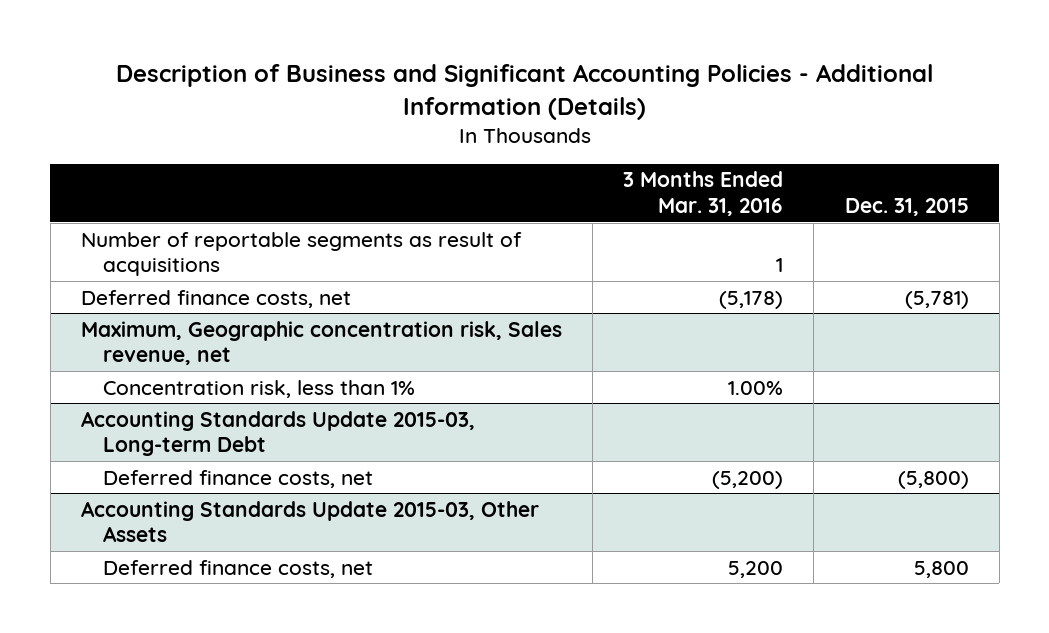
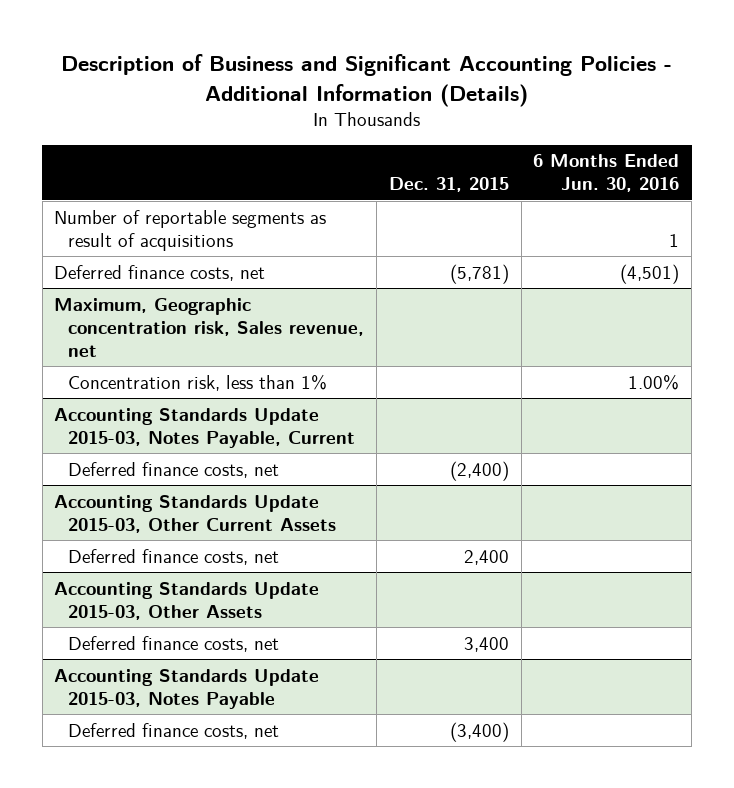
[623,171,784,216] 3 Months Ended Mar. 31, 2016 -> none
none -> [533,154,680,193] 6 Months Ended Jun. 30, 2016
[80,410,475,456] Accounting Standards Update 2015-03, Long-term Debt -> none
none -> [54,407,355,448] Accounting Standards Update 2015-03, Notes Payable, Current
[897,470,969,489] (5,800) -> [449,460,509,481] (2,400)
none -> [54,494,336,533] Accounting Standards Update 2015-03, Other Current Assets
none -> [67,548,279,565] Deferred finance costs, net
[913,560,969,578] 5,800 -> [463,636,509,652] 3,400
none -> [54,668,320,709] Accounting Standards Update 2015-03, Notes Payable
none -> [67,722,279,739] Deferred finance costs, net

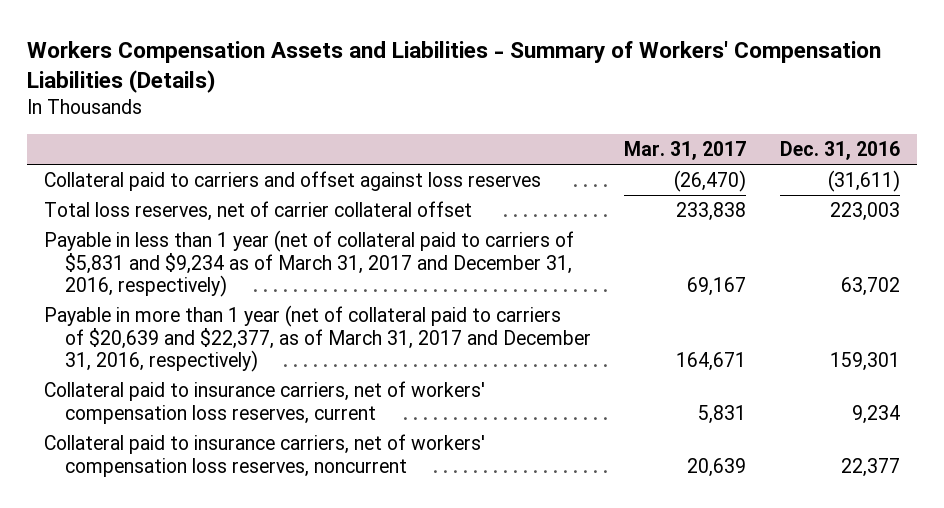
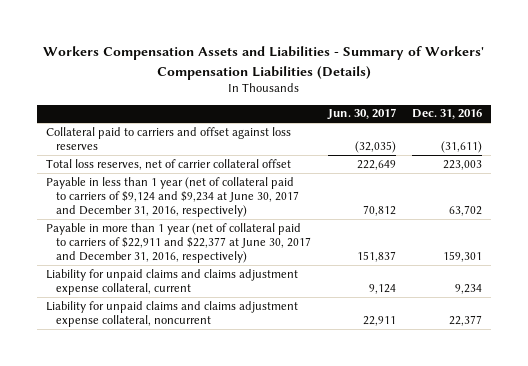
[624,140,747,160] Mar. 31, 2017 -> none
none -> [326,108,396,121] Jun. 30, 2017
[44,229,575,298] Payable in less than 1 year (net of collateral paid to carriers of $5,831 and $9,234 as of March 31, 2017 and December 31, 2016, respectively) -> [45,176,300,218] Payable in less than 1 year (net of collateral paid to carriers of $9,124 and $9,234 at June 30, 2017 and December 31, 2016, respectively)
[44,304,591,373] Payable in more than 1 year (net of collateral paid to carriers of $20,639 and $22,377, as of March 31, 2017 and December 31, 2016, respectively) -> [45,222,312,264] Payable in more than 1 year (net of collateral paid to carriers of $22,911 and $22,377 at June 30, 2017 and December 31, 2016, respectively)
[44,380,486,424] Collateral paid to insurance carriers, net of workers' compensation loss reserves, current -> [45,268,298,296] Liability for unpaid claims and claims adjustment expense collateral, current
[44,433,486,477] Collateral paid to insurance carriers, net of workers' compensation loss reserves, noncurrent -> [45,300,298,328] Liability for unpaid claims and claims adjustment expense collateral, noncurrent

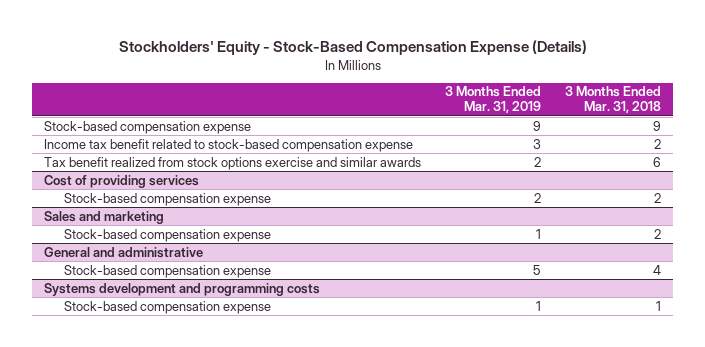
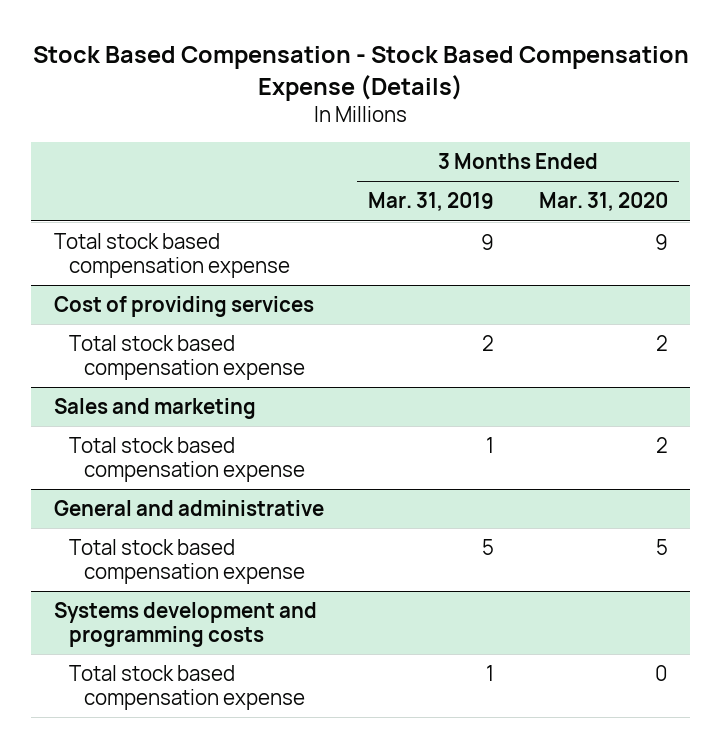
[118,40,587,56] Stockholders' Equity - Stock-Based Compensation Expense (Details) -> [32,45,689,101] Stock Based Compensation - Stock Based Compensation Expense (Details)
[565,86,662,114] 3 Months Ended Mar. 31, 2018 -> none
none -> [538,192,668,212] Mar. 31, 2020
[44,138,414,152] Income tax benefit related to stock-based compensation expense -> none
[44,156,422,170] Tax benefit realized from stock options exercise and similar awards -> none
[44,120,252,134] Stock-based compensation expense -> [53,232,290,278] Total stock based compensation expense
[63,192,271,206] Stock-based compensation expense -> [68,334,305,380] Total stock based compensation expense
[63,228,271,242] Stock-based compensation expense -> [68,436,305,482] Total stock based compensation expense
[63,264,271,278] Stock-based compensation expense -> [68,538,305,584] Total stock based compensation expense
[63,300,271,314] Stock-based compensation expense -> [68,664,305,710] Total stock based compensation expense

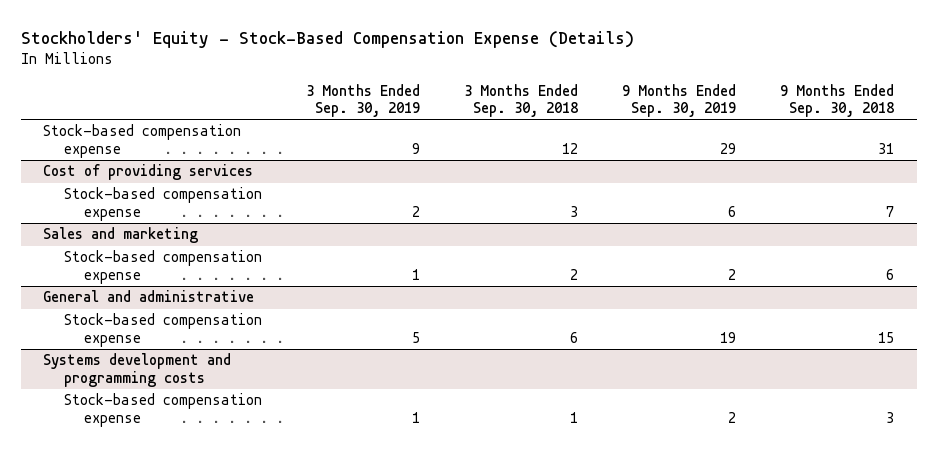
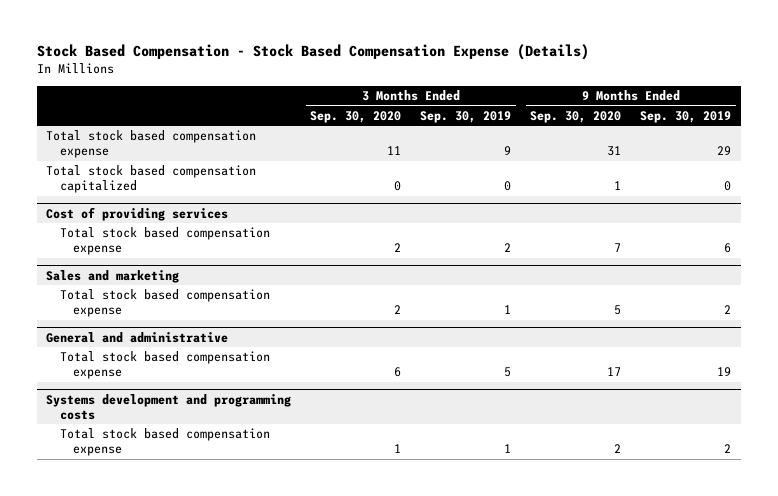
[21,31,635,49] Stockholders' Equity - Stock-Based Compensation Expense (Details) -> [36,44,589,61] Stock Based Compensation - Stock Based Compensation Expense (Details)
[464,83,579,118] 3 Months Ended Sep. 30, 2018 -> none
[780,83,895,118] 9 Months Ended Sep. 30, 2018 -> none
none -> [310,110,402,123] Sep. 30, 2020
none -> [530,110,622,123] Sep. 30, 2020
[43,124,242,159] Stock-based compensation expense -> [46,130,257,159] Total stock based compensation expense
none -> [46,165,257,194] Total stock based compensation capitalized
[63,187,262,222] Stock-based compensation expense -> [59,227,270,256] Total stock based compensation expense
[63,250,262,285] Stock-based compensation expense -> [59,289,270,318] Total stock based compensation expense
[63,313,262,348] Stock-based compensation expense -> [59,351,270,380] Total stock based compensation expense
[63,393,262,428] Stock-based compensation expense -> [59,428,270,457] Total stock based compensation expense

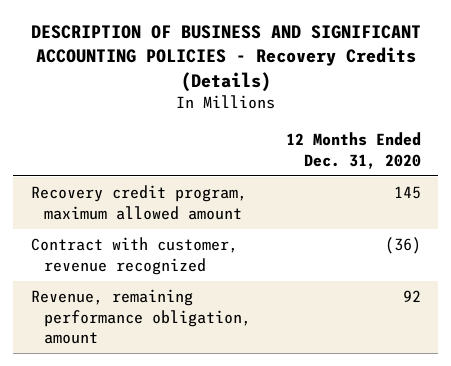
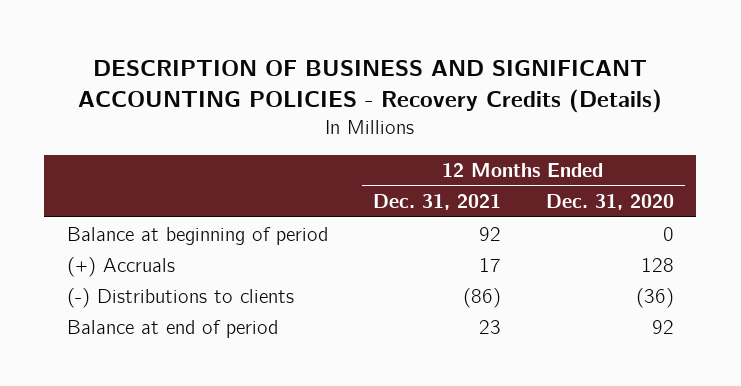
none -> [372,194,501,211] Dec. 31, 2021
[30,185,247,220] Recovery credit program, maximum allowed amount -> none
[30,289,251,344] Revenue, remaining performance obligation, amount -> none
none -> [66,226,328,245] Balance at beginning of period
none -> [66,256,175,277] (+) Accruals
[30,237,238,275] Contract with customer, revenue recognized -> [66,287,294,308] (-) Distributions to clients
none -> [66,319,278,338] Balance at end of period

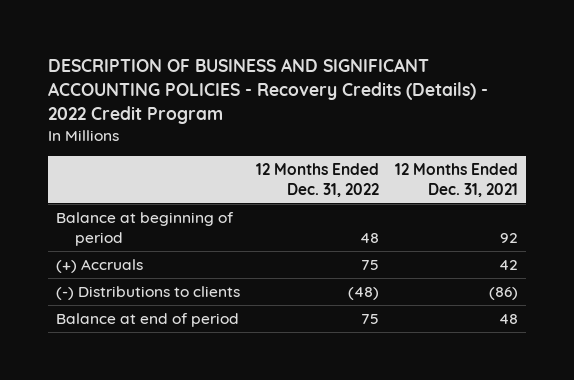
[78,59,663,114] DESCRIPTION OF BUSINESS AND SIGNIFICANT ACCOUNTING POLICIES - Recovery Credits (Details) -> [48,58,489,124] DESCRIPTION OF BUSINESS AND SIGNIFICANT ACCOUNTING POLICIES - Recovery Credits (Details) - 2022 Credit Program
[545,194,674,211] Dec. 31, 2020 -> none
none -> [256,162,380,197] 12 Months Ended Dec. 31, 2022
[478,257,501,272] 17 -> [499,259,519,270] 42
[478,319,501,334] 23 -> [499,313,519,324] 48

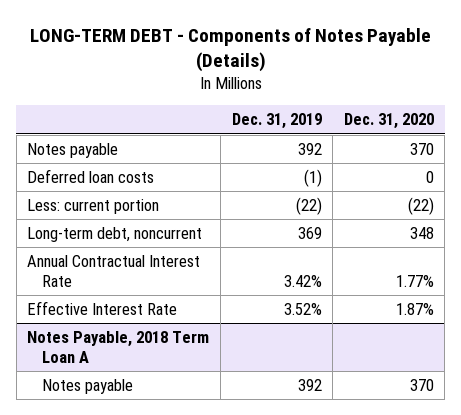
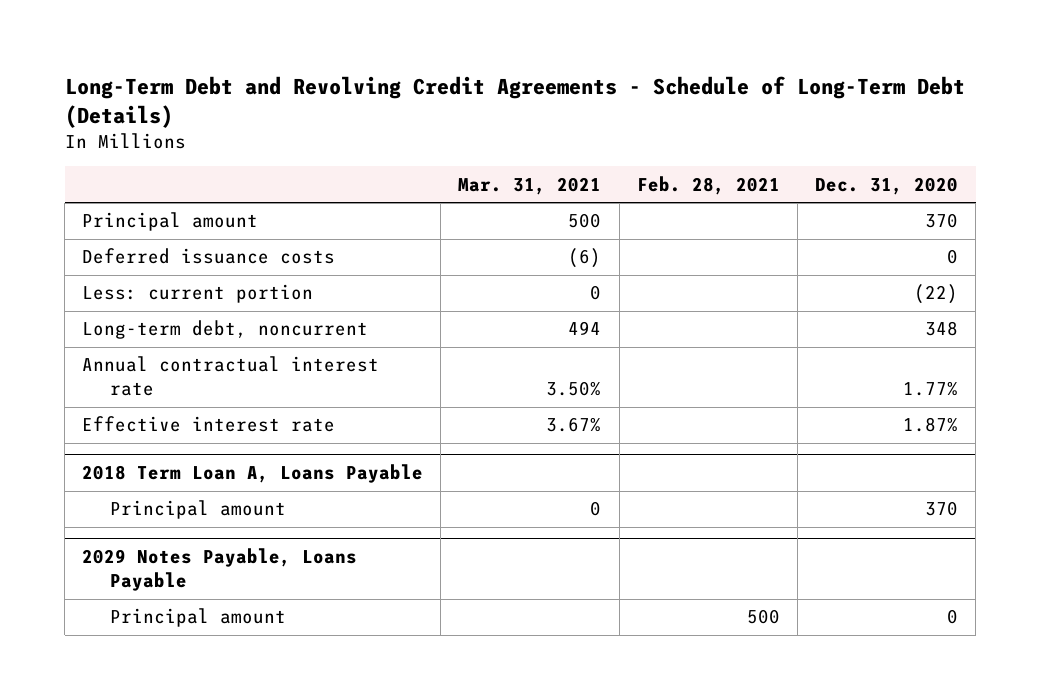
[29,27,431,72] LONG-TERM DEBT - Components of Notes Payable (Details) -> [64,75,965,128] Long-Term Debt and Revolving Credit Agreements - Schedule of Long-Term Debt (Details)
[231,113,322,130] Dec. 31, 2019 -> none
none -> [458,176,602,195] Mar. 31, 2021
none -> [636,175,780,195] Feb. 28, 2021
[27,142,119,158] Notes payable -> [82,212,259,232] Principal amount
[27,168,155,183] Deferred loan costs -> [82,248,336,265] Deferred issuance costs
[27,254,201,287] Annual Contractual Interest Rate -> [82,356,380,397] Annual contractual interest rate
[27,300,178,315] Effective Interest Rate -> [82,416,336,433] Effective interest rate
[27,330,210,363] Notes Payable, 2018 Term Loan A -> [82,464,424,484] 2018 Term Loan A, Loans Payable
[41,378,133,394] Notes payable -> [110,500,287,520] Principal amount
none -> [82,548,358,592] 2029 Notes Payable, Loans Payable
none -> [110,608,287,628] Principal amount

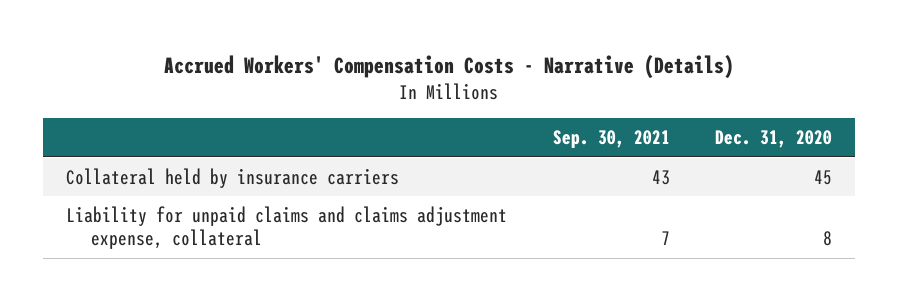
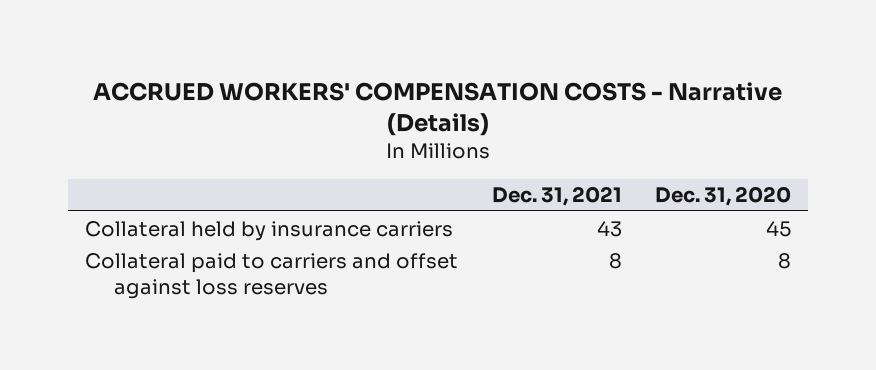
[164,55,735,80] Accrued Workers' Compensation Costs - Narrative (Details) -> [93,81,783,137] ACCRUED WORKERS' COMPENSATION COSTS - Narrative (Details)
[552,130,670,149] Sep. 30, 2021 -> none
none -> [491,186,622,207] Dec. 31, 2021
[65,206,507,250] Liability for unpaid claims and claims adjustment expense, collateral -> [85,252,459,299] Collateral paid to carriers and offset against loss reserves

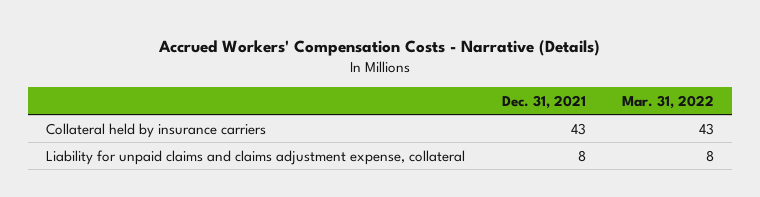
[93,81,783,137] ACCRUED WORKERS' COMPENSATION COSTS - Narrative (Details) -> [158,39,601,56] Accrued Workers' Compensation Costs - Narrative (Details)
[655,186,792,207] Dec. 31, 2020 -> none
none -> [621,94,714,109] Mar. 31, 2022
[85,252,459,299] Collateral paid to carriers and offset against loss reserves -> [46,149,466,165] Liability for unpaid claims and claims adjustment expense, collateral

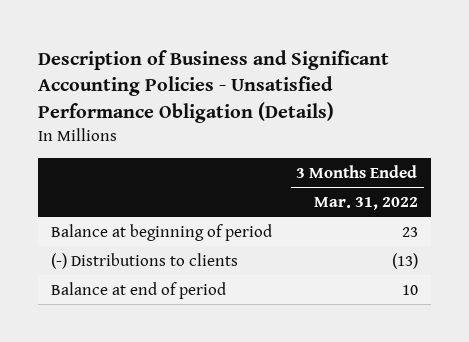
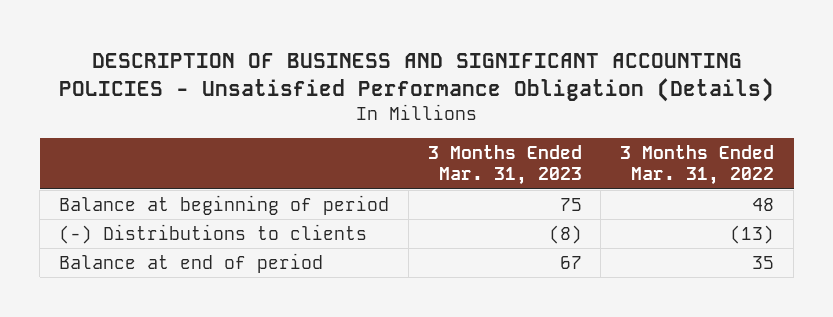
[38,49,390,124] Description of Business and Significant Accounting Policies - Unsatisfied Performance Obligation (Details) -> [58,52,774,102] DESCRIPTION OF BUSINESS AND SIGNIFICANT ACCOUNTING POLICIES - Unsatisfied Performance Obligation (Details)
none -> [427,145,582,186] 3 Months Ended Mar. 31, 2023
[401,226,418,237] 23 -> [752,198,775,212] 48
[401,284,418,295] 10 -> [752,256,775,270] 35

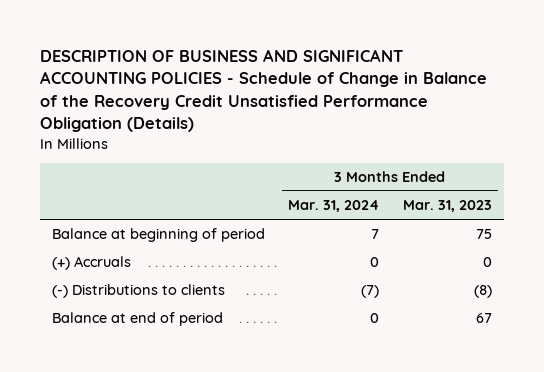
[58,52,774,102] DESCRIPTION OF BUSINESS AND SIGNIFICANT ACCOUNTING POLICIES - Unsatisfied Performance Obligation (Details) -> [39,49,487,133] DESCRIPTION OF BUSINESS AND SIGNIFICANT ACCOUNTING POLICIES - Schedule of Change in Balance of the Recovery Credit Unsatisfied Performance Obligation (Details)
[620,145,775,186] 3 Months Ended Mar. 31, 2022 -> none
none -> [288,200,380,213] Mar. 31, 2024
none -> [51,256,131,271] (+) Accruals

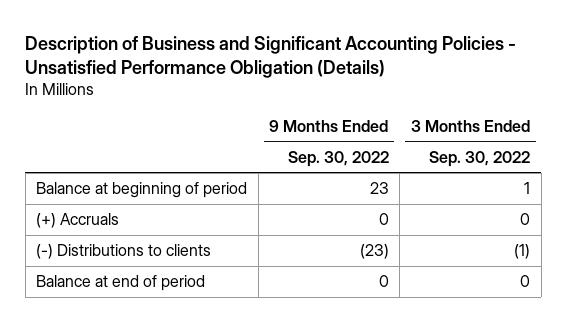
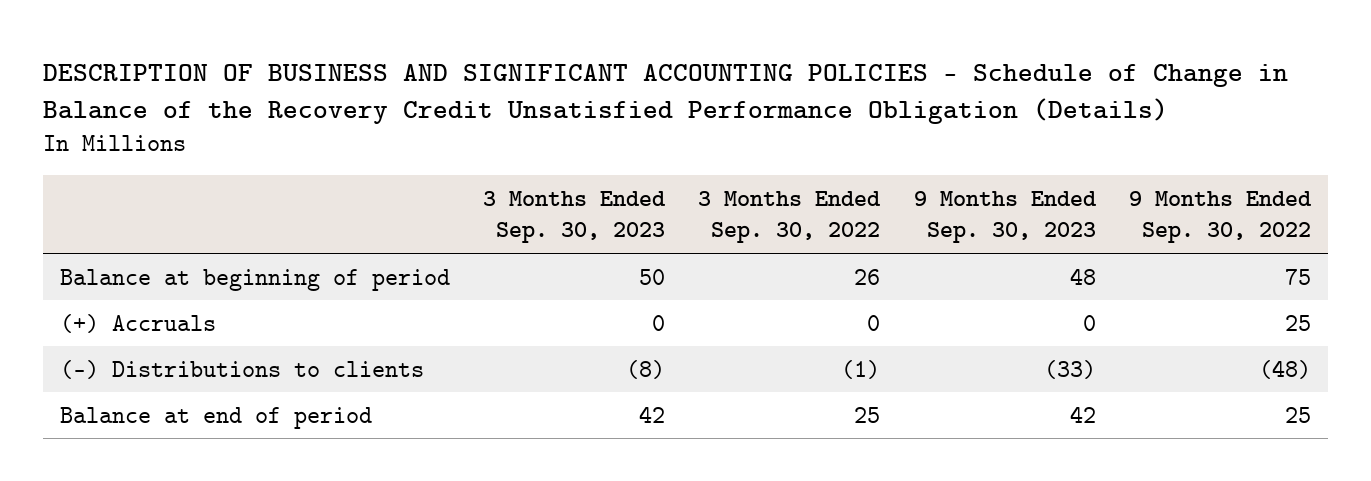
[25,35,517,79] Description of Business and Significant Accounting Policies - Unsatisfied Performance Obligation (Details) -> [42,63,1288,125] DESCRIPTION OF BUSINESS AND SIGNIFICANT ACCOUNTING POLICIES - Schedule of Change in Balance of the Recovery Credit Unsatisfied Performance Obligation (Details)
none -> [482,190,666,244] 3 Months Ended Sep. 30, 2023
none -> [913,190,1097,244] 9 Months Ended Sep. 30, 2023
[369,182,389,195] 23 -> [1285,268,1312,285] 75
[524,182,531,195] 1 -> [854,268,881,285] 26
[378,213,389,226] 0 -> [1285,314,1312,331] 25
[359,244,389,260] (23) -> [1259,359,1312,379] (48)
[378,275,389,288] 0 -> [1285,406,1312,423] 25
[520,275,531,288] 0 -> [854,406,881,423] 25

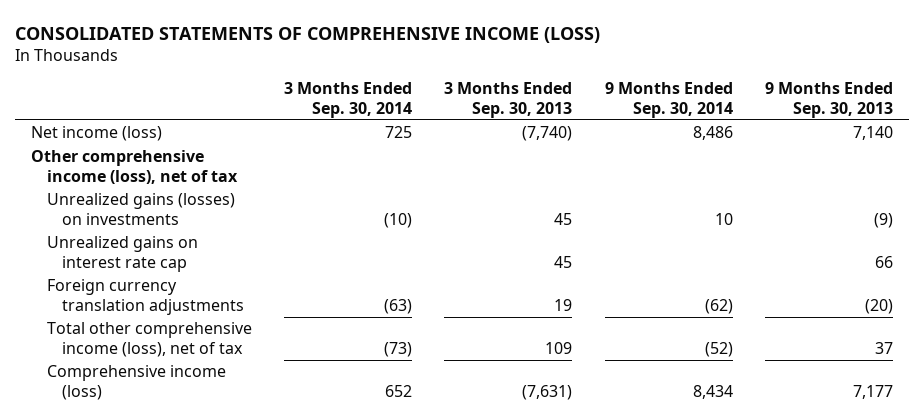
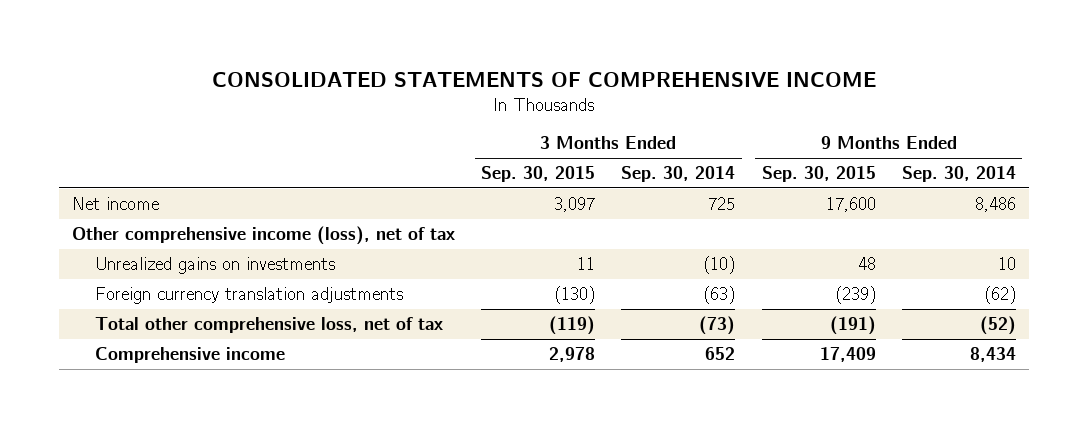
[15,26,601,43] CONSOLIDATED STATEMENTS OF COMPREHENSIVE INCOME (LOSS) -> [211,71,876,87] CONSOLIDATED STATEMENTS OF COMPREHENSIVE INCOME
[444,82,573,118] 3 Months Ended Sep. 30, 2013 -> none
[764,82,893,118] 9 Months Ended Sep. 30, 2013 -> none
none -> [481,166,596,183] Sep. 30, 2015
none -> [761,166,876,183] Sep. 30, 2015
[31,126,163,142] Net income (loss) -> [72,197,160,211] Net income
[46,236,198,272] Unrealized gains on interest rate cap -> none
[46,193,235,225] Unrealized gains (losses) on investments -> [94,257,335,275] Unrealized gains on investments
[46,322,252,357] Total other comprehensive income (loss), net of tax -> [94,317,443,334] Total other comprehensive loss, net of tax
[46,365,226,400] Comprehensive income (loss) -> [94,347,285,364] Comprehensive income

